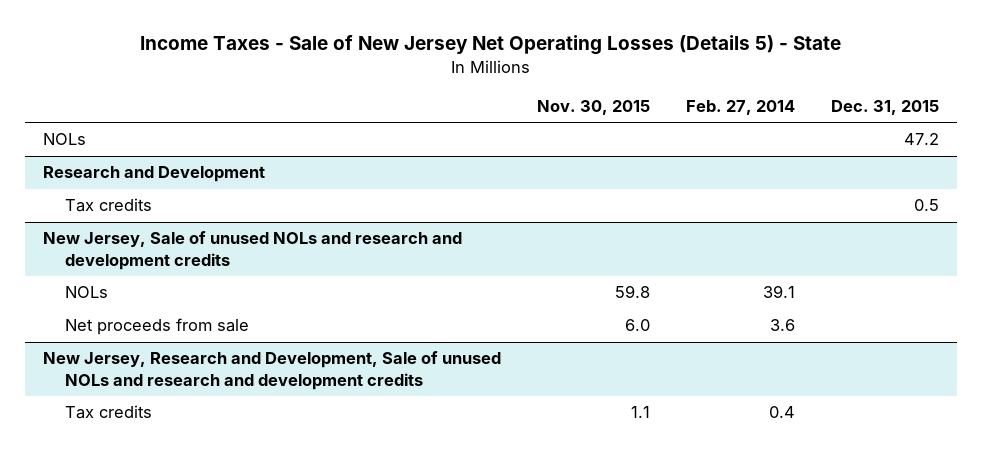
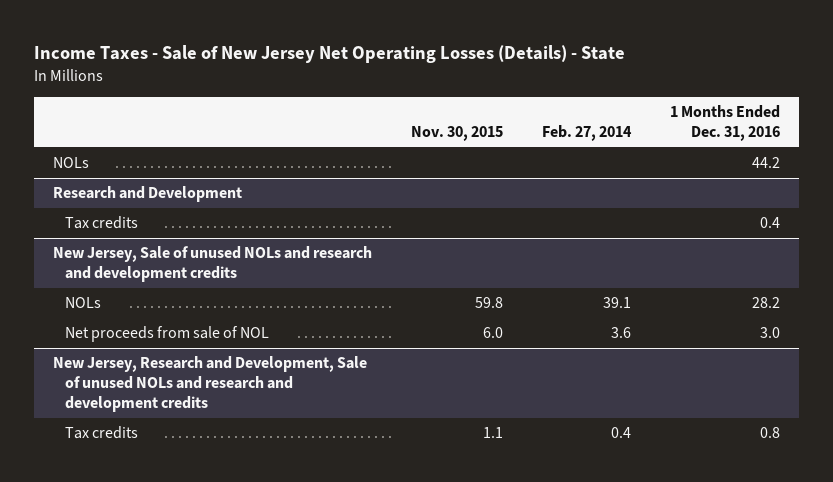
[139,35,841,56] Income Taxes - Sale of New Jersey Net Operating Losses (Details 5) - State -> [33,44,625,63] Income Taxes - Sale of New Jersey Net Operating Losses (Details) - State
[830,99,939,115] Dec. 31, 2015 -> none
none -> [669,104,780,142] 1 Months Ended Dec. 31, 2016
[64,318,249,336] Net proceeds from sale -> [65,326,270,343] Net proceeds from sale of NOL

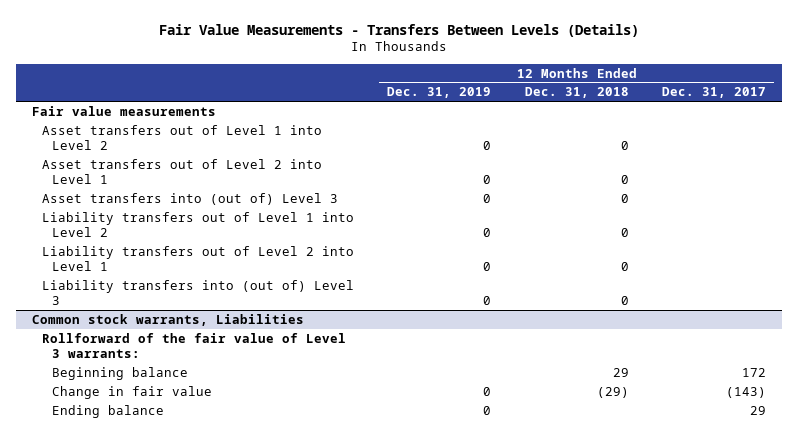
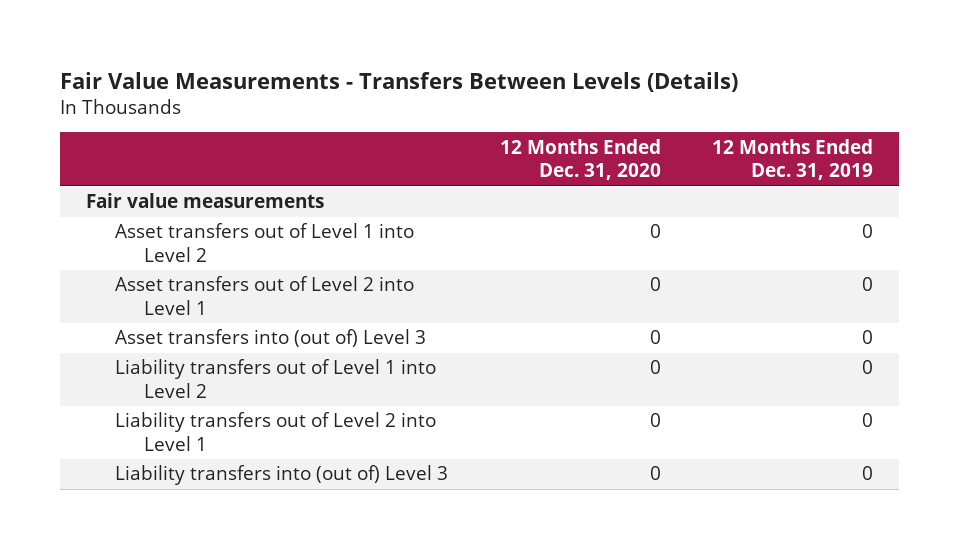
[524,87,629,99] Dec. 31, 2018 -> none
[661,87,766,99] Dec. 31, 2017 -> none
none -> [499,138,661,181] 12 Months Ended Dec. 31, 2020
[32,313,305,326] Common stock warrants, Liabilities -> none
[42,332,347,359] Rollforward of the fair value of Level 3 warrants: -> none
[52,366,189,380] Beginning balance -> none
[52,385,213,399] Change in fair value -> none
[52,404,165,418] Ending balance -> none

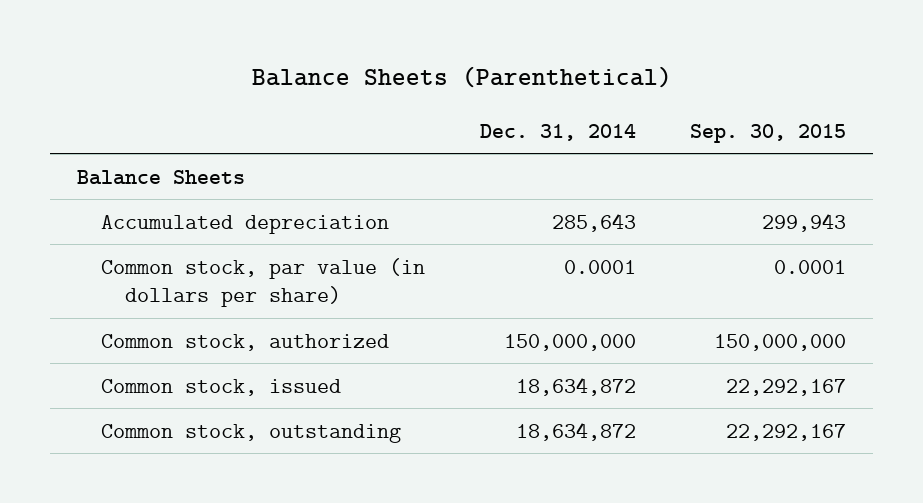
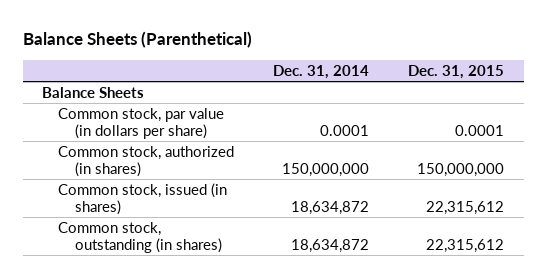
[689,123,846,143] Sep. 30, 2015 -> none
none -> [408,64,505,79] Dec. 31, 2015
[101,214,390,234] Accumulated depreciation -> none
[101,333,390,351] Common stock, authorized -> [58,145,235,177] Common stock, authorized (in shares)
[101,378,342,396] Common stock, issued -> [58,182,228,215] Common stock, issued (in shares)
[101,423,402,443] Common stock, outstanding -> [58,221,222,253] Common stock, outstanding (in shares)

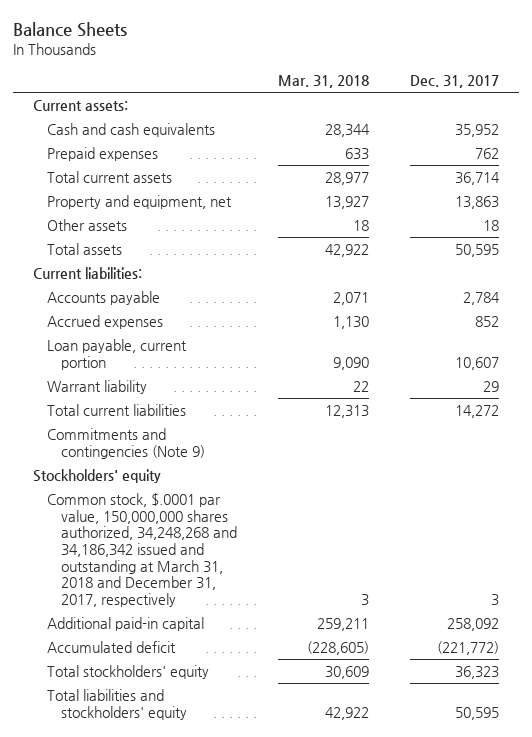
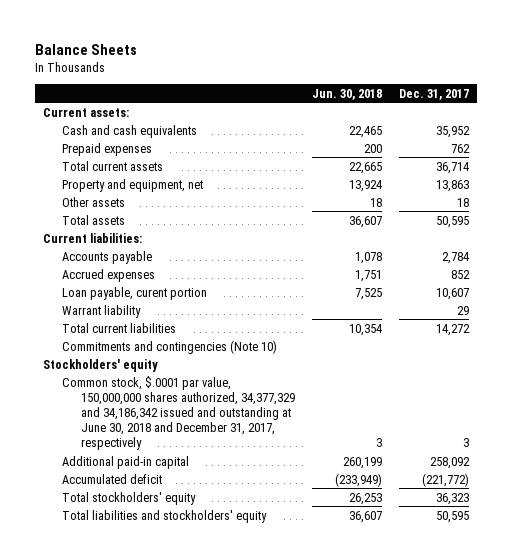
[277,75,369,89] Mar. 31, 2018 -> none
none -> [311,88,382,100] Jun. 30, 2018
[47,338,188,370] Loan payable, current portion -> [62,286,208,300] Loan payable, curent portion
[47,427,205,459] Commitments and contingencies (Note 9) -> [62,339,278,354] Commitments and contingencies (Note 10)
[47,492,237,607] Common stock, $.0001 par value, 150,000,000 shares authorized, 34,248,268 and 34,186,342 issued and outstanding at March 31, 2018 and December 31, 2017, respectively -> [62,375,296,451] Common stock, $.0001 par value, 150,000,000 shares authorized, 34,377,329 and 34,186,342 issued and outstanding at June 30, 2018 and December 31, 2017, respectively

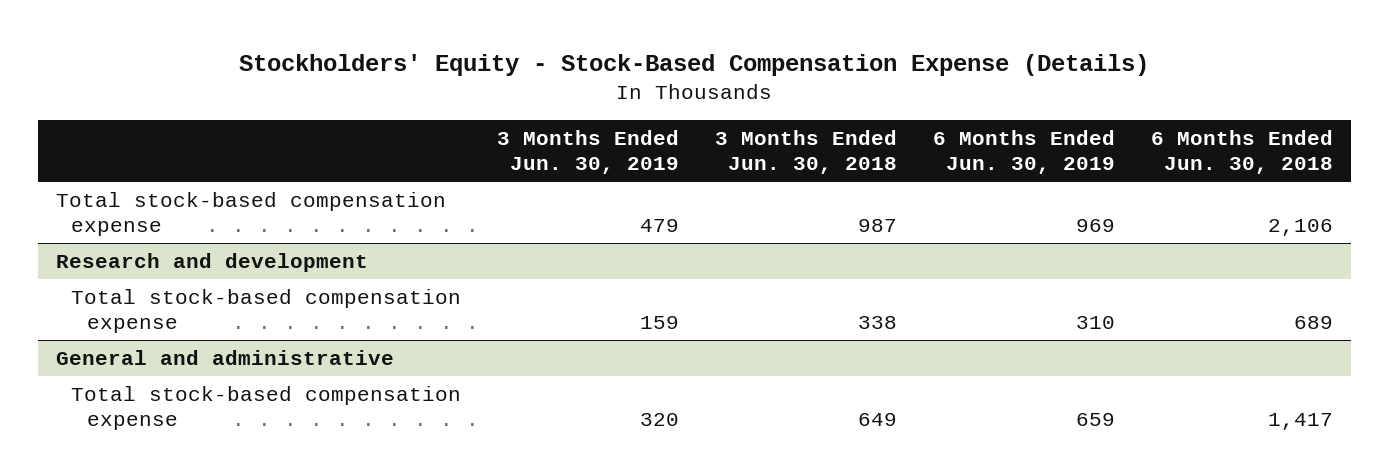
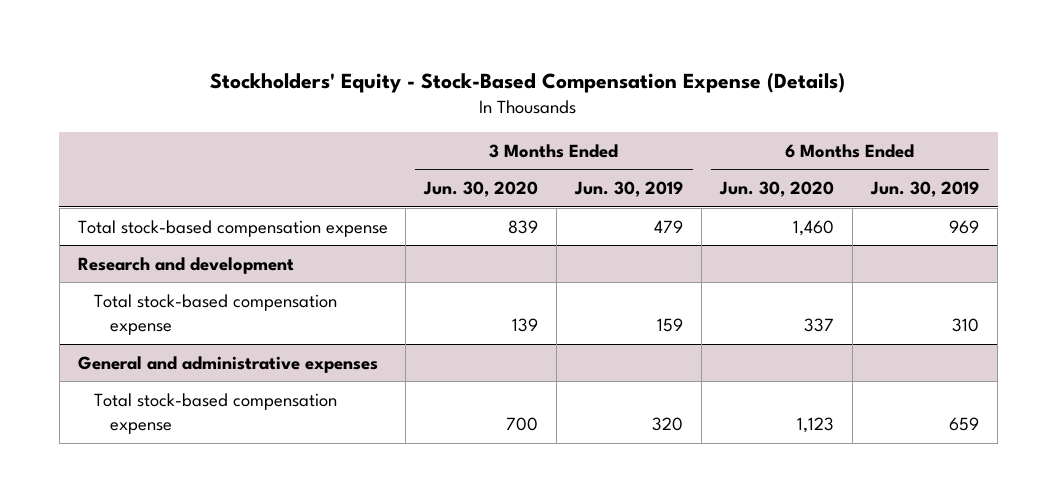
[715,129,898,175] 3 Months Ended Jun. 30, 2018 -> none
[1150,129,1333,175] 6 Months Ended Jun. 30, 2018 -> none
none -> [423,181,539,198] Jun. 30, 2020
none -> [719,181,835,198] Jun. 30, 2020
[56,349,395,365] General and administrative -> [77,355,378,373] General and administrative expenses

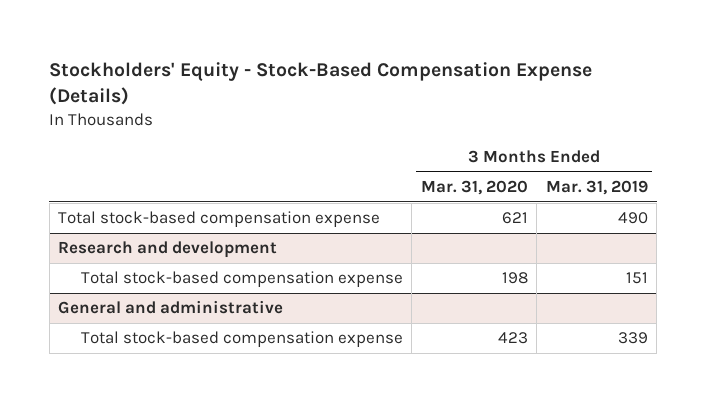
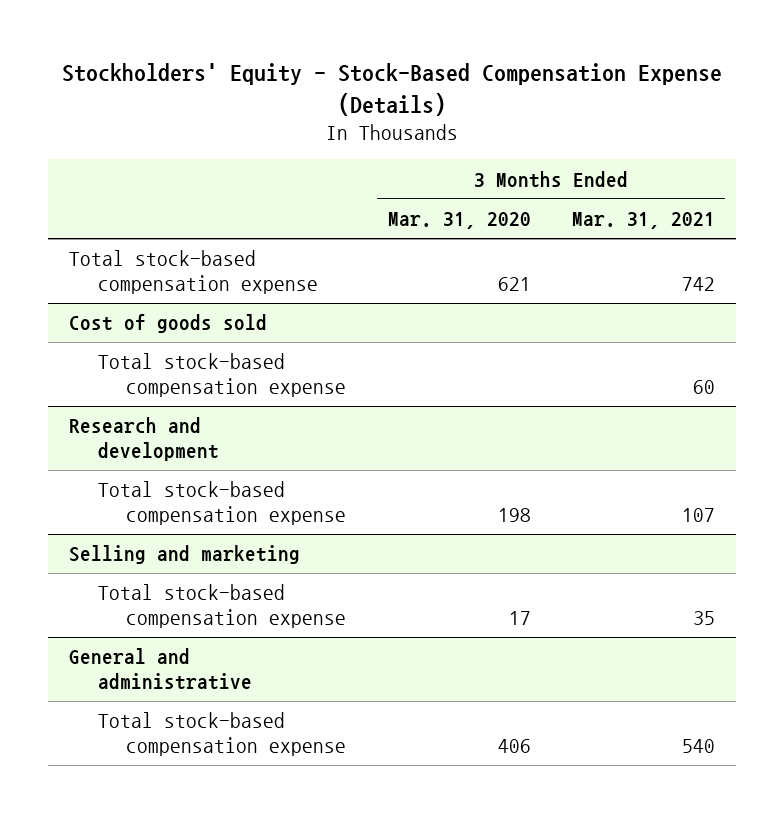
[545,180,648,196] Mar. 31, 2019 -> none
none -> [571,211,715,229] Mar. 31, 2021
none -> [69,314,268,334] Cost of goods sold
none -> [97,353,347,397] Total stock-based compensation expense
none -> [69,545,301,565] Selling and marketing
none -> [97,584,347,628] Total stock-based compensation expense
[497,332,528,345] 423 -> [497,738,531,753] 406

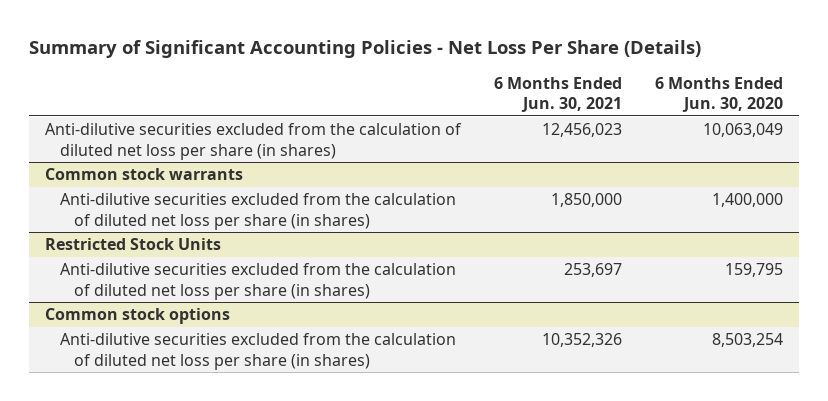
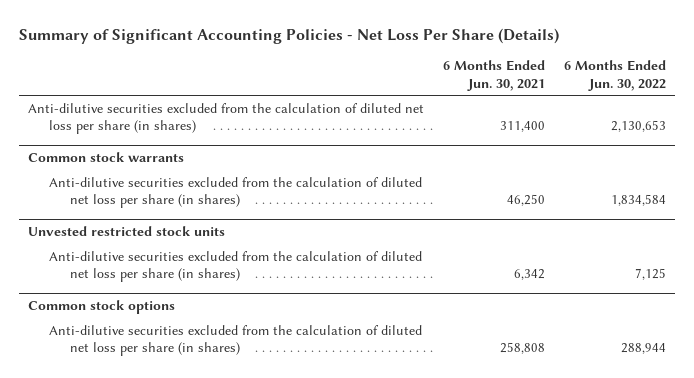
[654,76,783,113] 6 Months Ended Jun. 30, 2020 -> none
none -> [563,60,666,91] 6 Months Ended Jun. 30, 2022
[542,123,623,138] 12,456,023 -> [499,120,545,132] 311,400
[551,193,623,208] 1,850,000 -> [506,193,545,206] 46,250
[45,238,222,251] Restricted Stock Units -> [28,226,226,237] Unvested restricted stock units
[564,263,623,278] 253,697 -> [513,268,545,280] 6,342
[542,333,623,348] 10,352,326 -> [499,341,545,354] 258,808

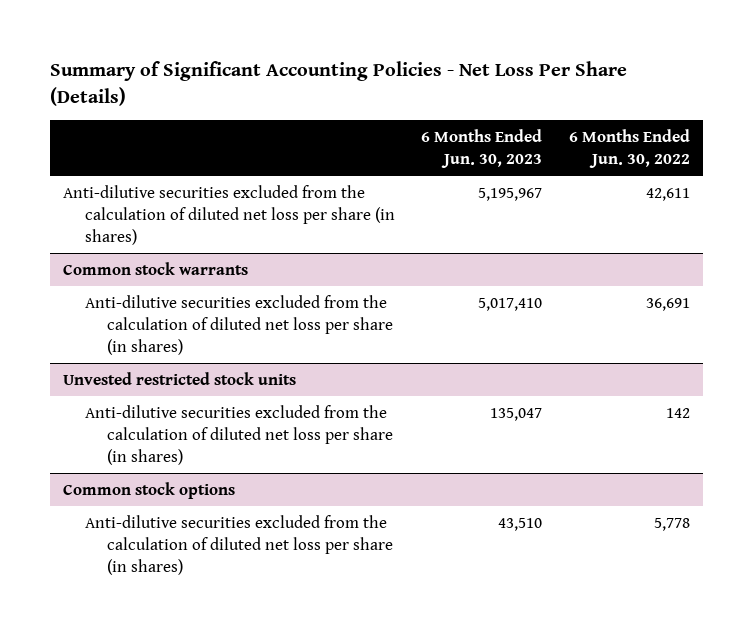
[442,60,545,91] 6 Months Ended Jun. 30, 2021 -> none
none -> [421,129,543,168] 6 Months Ended Jun. 30, 2023
[610,119,666,132] 2,130,653 -> [645,188,690,202] 42,611
[610,193,666,206] 1,834,584 -> [645,298,690,312] 36,691
[634,267,666,280] 7,125 -> [665,408,690,419] 142
[620,342,666,354] 288,944 -> [653,518,690,532] 5,778

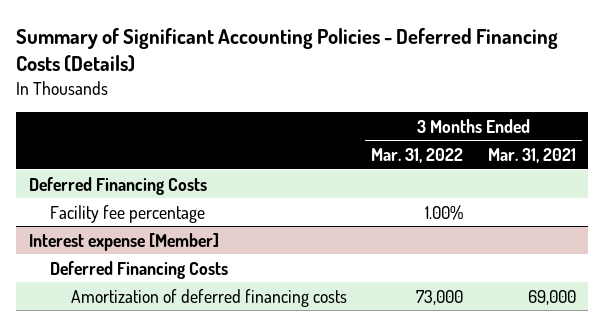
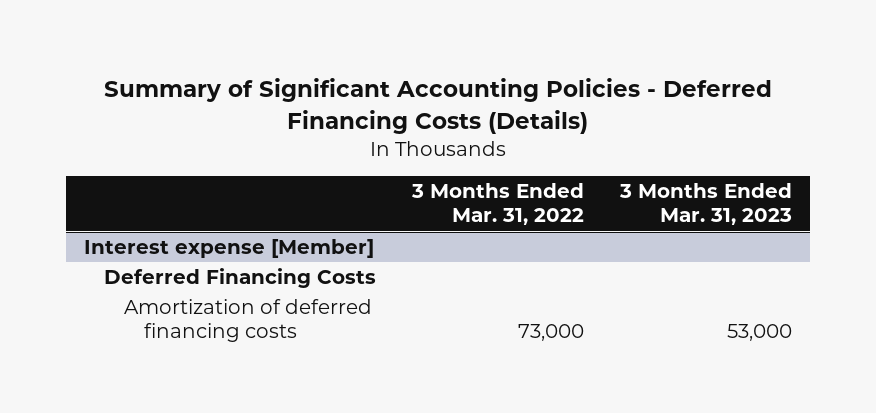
[488,148,577,164] Mar. 31, 2021 -> none
none -> [618,183,792,226] 3 Months Ended Mar. 31, 2023
[28,176,207,195] Deferred Financing Costs -> none
[49,204,205,223] Facility fee percentage -> none

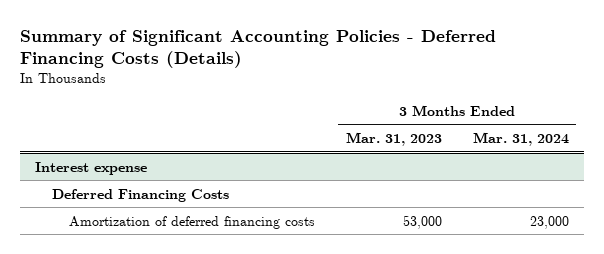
[411,183,585,226] 3 Months Ended Mar. 31, 2022 -> none
none -> [472,131,569,146] Mar. 31, 2024
[84,239,375,259] Interest expense [Member] -> [35,161,148,175] Interest expense

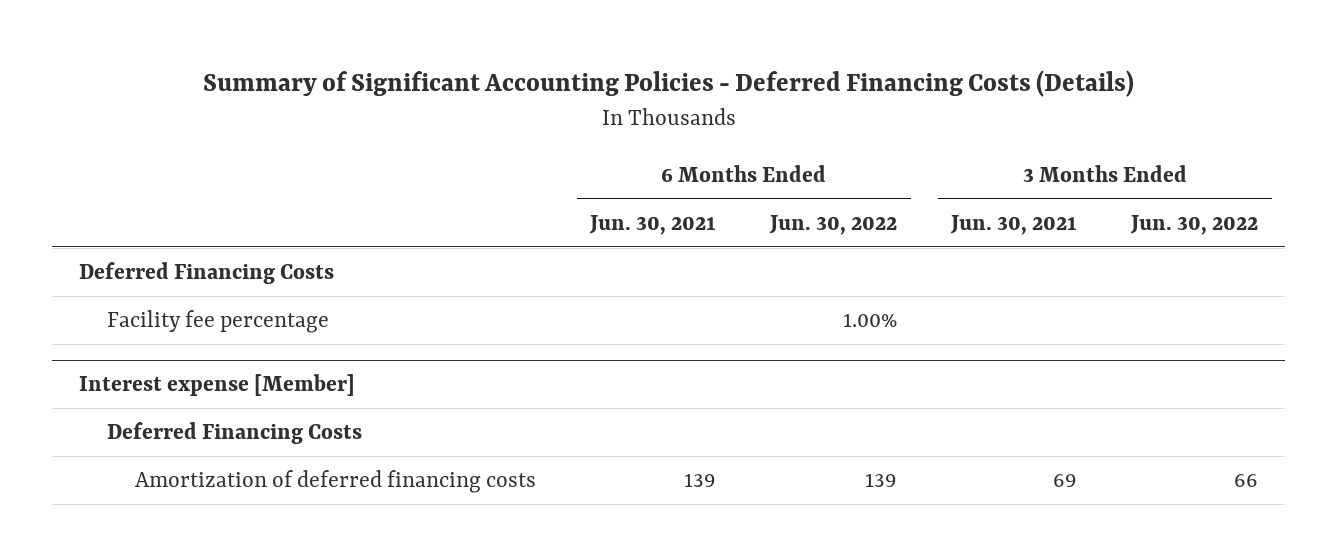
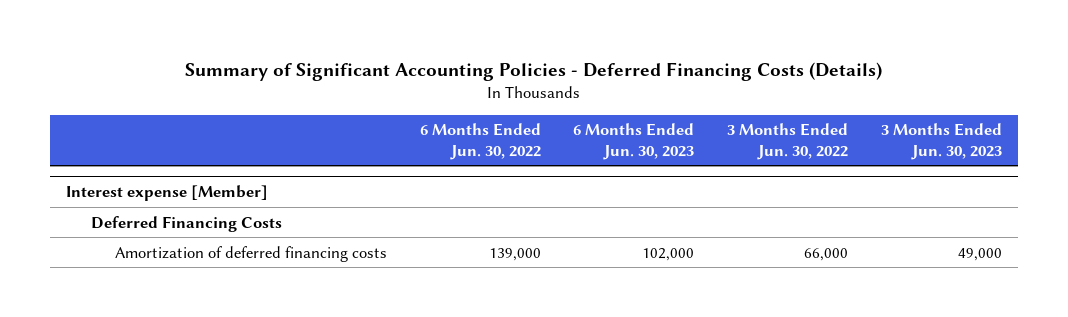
[589,214,717,235] Jun. 30, 2021 -> none
[950,214,1078,235] Jun. 30, 2021 -> none
none -> [573,123,695,160] 6 Months Ended Jun. 30, 2023
none -> [880,123,1002,160] 3 Months Ended Jun. 30, 2023
[79,262,335,285] Deferred Financing Costs -> none
[107,310,330,334] Facility fee percentage -> none
[865,473,898,488] 139 -> [488,247,541,261] 139,000
[1234,474,1259,488] 66 -> [803,247,848,261] 66,000

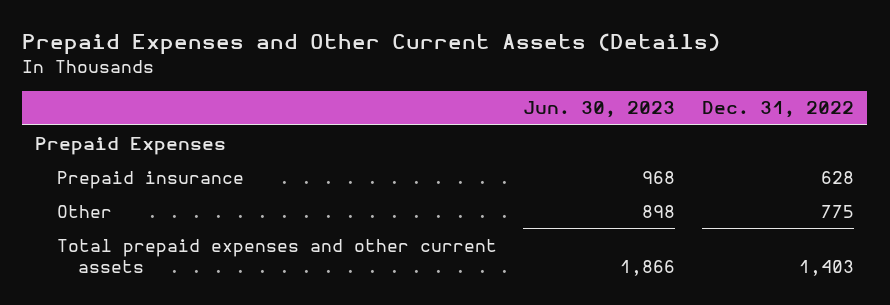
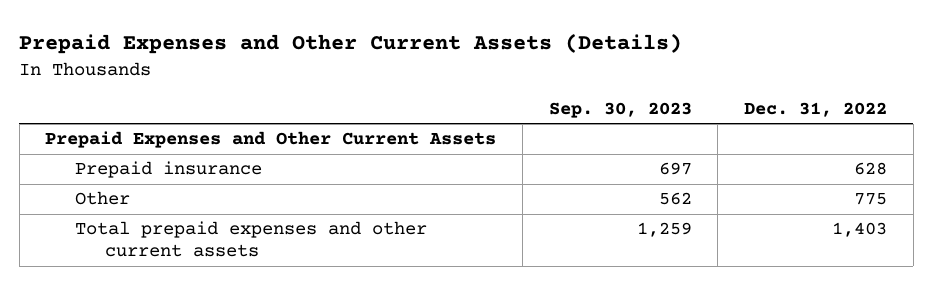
[523,101,676,119] Jun. 30, 2023 -> none
none -> [548,101,692,118] Sep. 30, 2023
[35,136,227,155] Prepaid Expenses -> [45,131,497,149] Prepaid Expenses and Other Current Assets

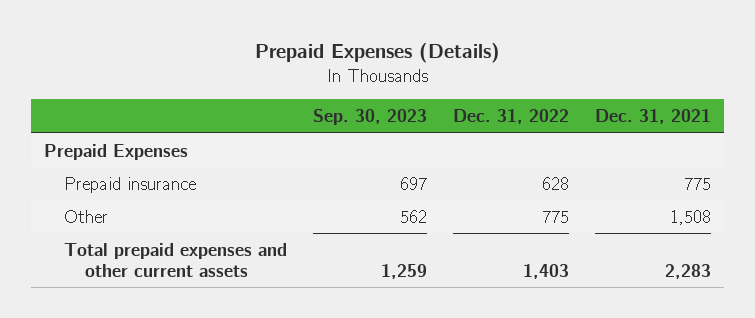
[19,32,683,54] Prepaid Expenses and Other Current Assets (Details) -> [254,42,500,63] Prepaid Expenses (Details)
none -> [595,108,712,124] Dec. 31, 2021
[45,131,497,149] Prepaid Expenses and Other Current Assets -> [43,143,188,160] Prepaid Expenses

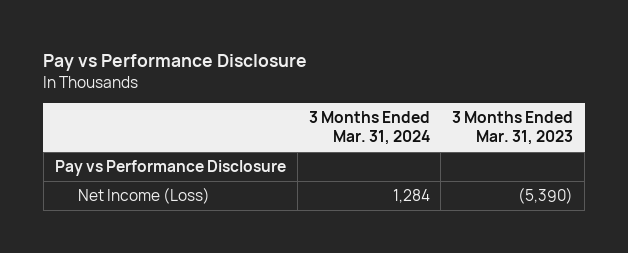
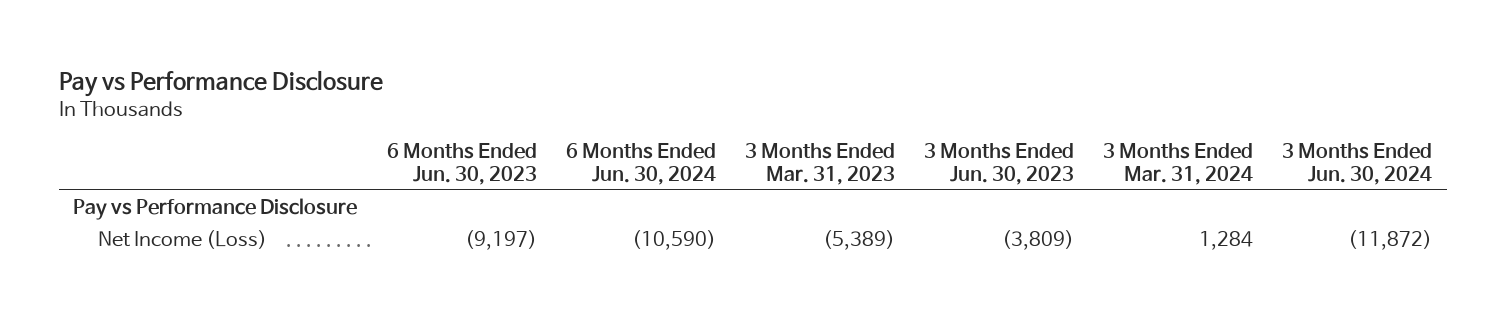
none -> [386,143,537,185] 6 Months Ended Jun. 30, 2023
none -> [565,143,716,185] 6 Months Ended Jun. 30, 2024
none -> [923,143,1074,185] 3 Months Ended Jun. 30, 2023
none -> [1281,143,1432,185] 3 Months Ended Jun. 30, 2024
[518,187,574,205] (5,390) -> [822,230,895,251] (5,389)

